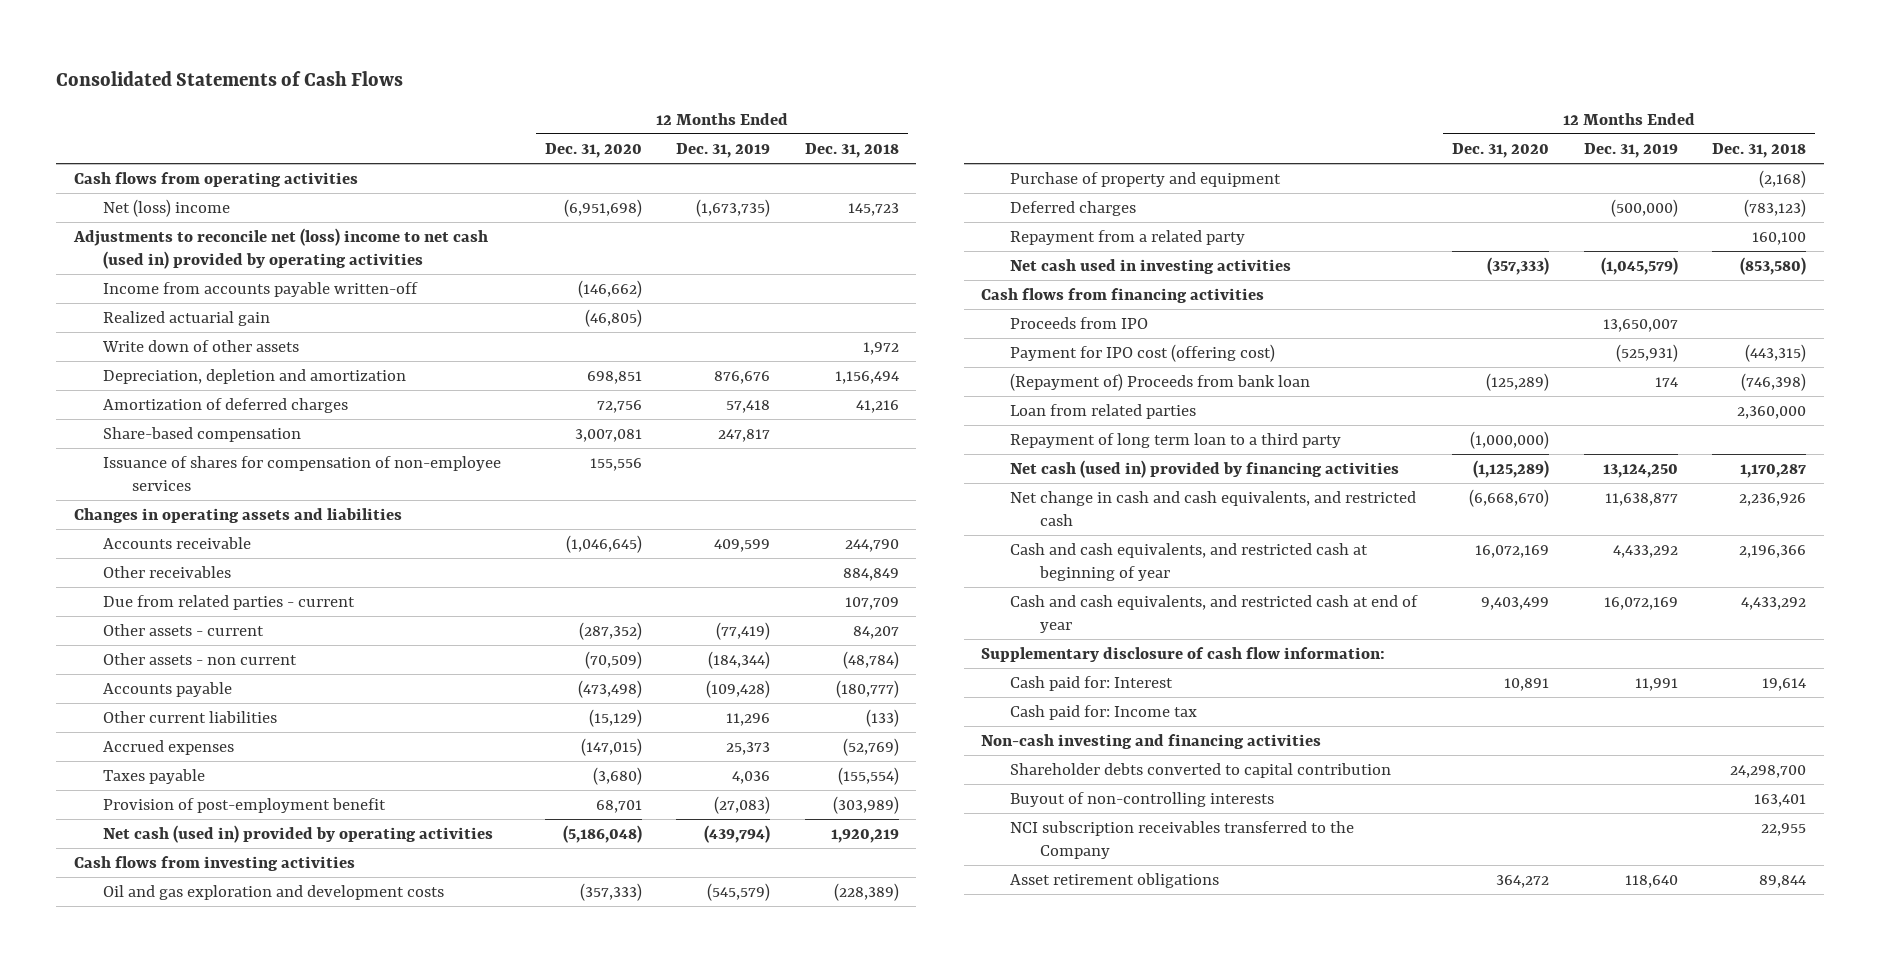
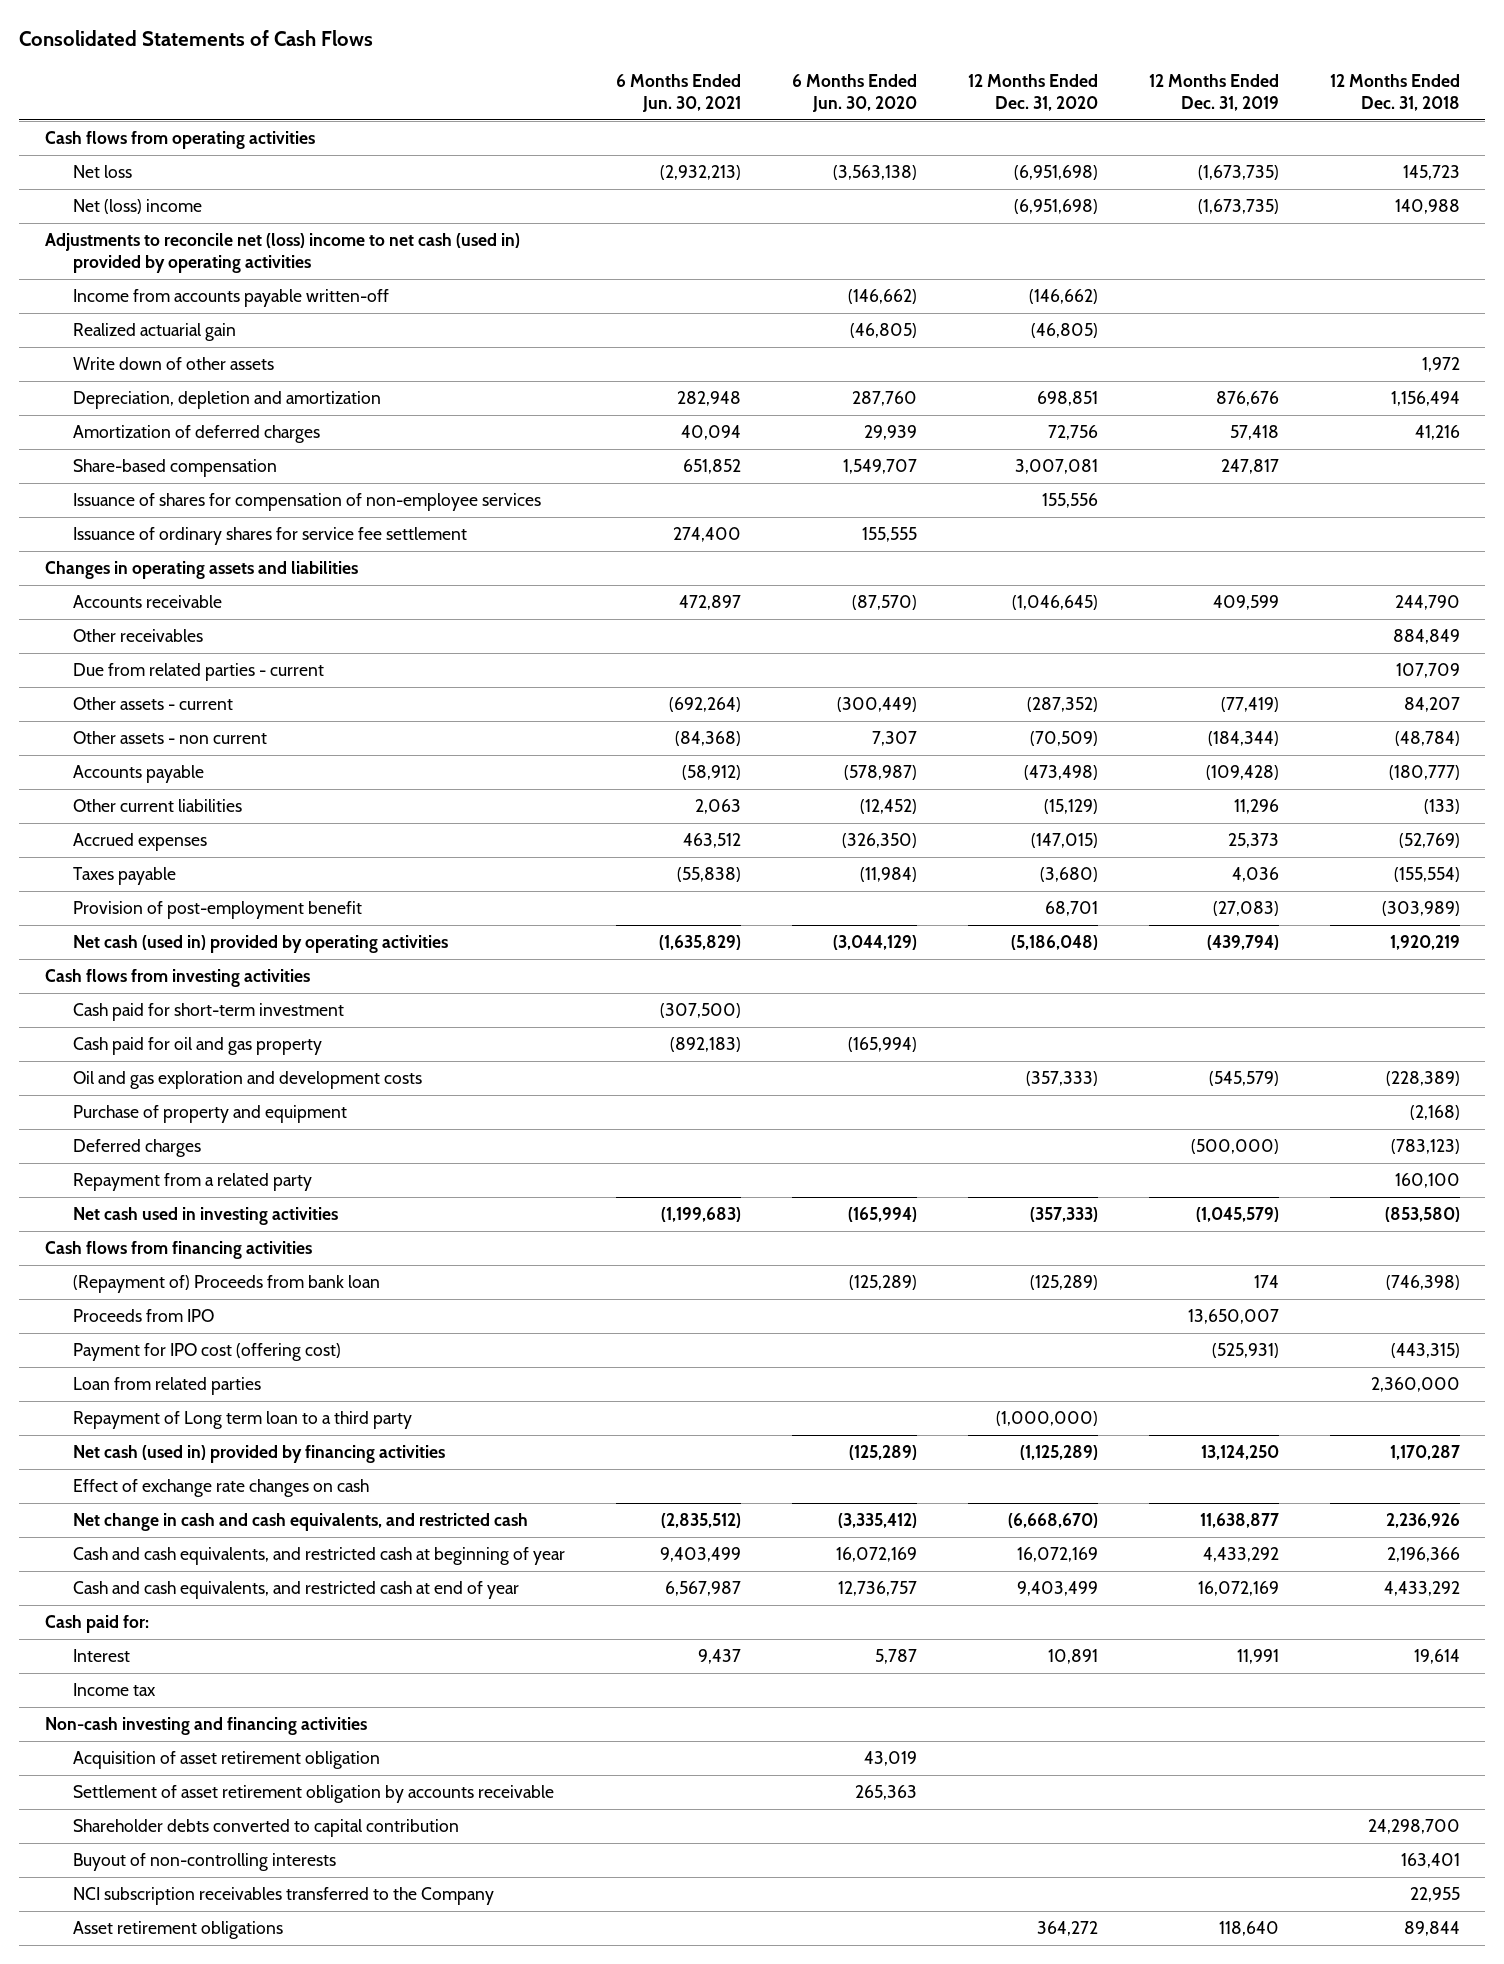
none -> [615,74,741,113] 6 Months Ended Jun. 30, 2021
none -> [791,74,917,113] 6 Months Ended Jun. 30, 2020
none -> [72,165,132,179] Net loss
[847,203,899,217] 145,723 -> [1394,199,1460,215] 140,988
none -> [72,527,467,546] Issuance of ordinary shares for service fee settlement
none -> [72,1003,344,1022] Cash paid for short-term investment
none -> [72,1037,322,1056] Cash paid for oil and gas property
[1010,373,1311,392] (Repayment of) Proceeds from bank loan -> [72,1275,380,1294] (Repayment of) Proceeds from bank loan
[1010,433,1342,449] Repayment of long term loan to a third party -> [72,1411,412,1430] Repayment of Long term loan to a third party
none -> [72,1479,369,1498] Effect of exchange rate changes on cash
[980,647,1385,663] Supplementary disclosure of cash flow information: -> none
none -> [44,1615,149,1634] Cash paid for:
[1010,676,1174,692] Cash paid for: Interest -> [72,1649,130,1663] Interest
[1010,705,1198,721] Cash paid for: Income tax -> [72,1683,156,1697] Income tax
none -> [72,1751,380,1770] Acquisition of asset retirement obligation
none -> [72,1785,554,1804] Settlement of asset retirement obligation by accounts receivable

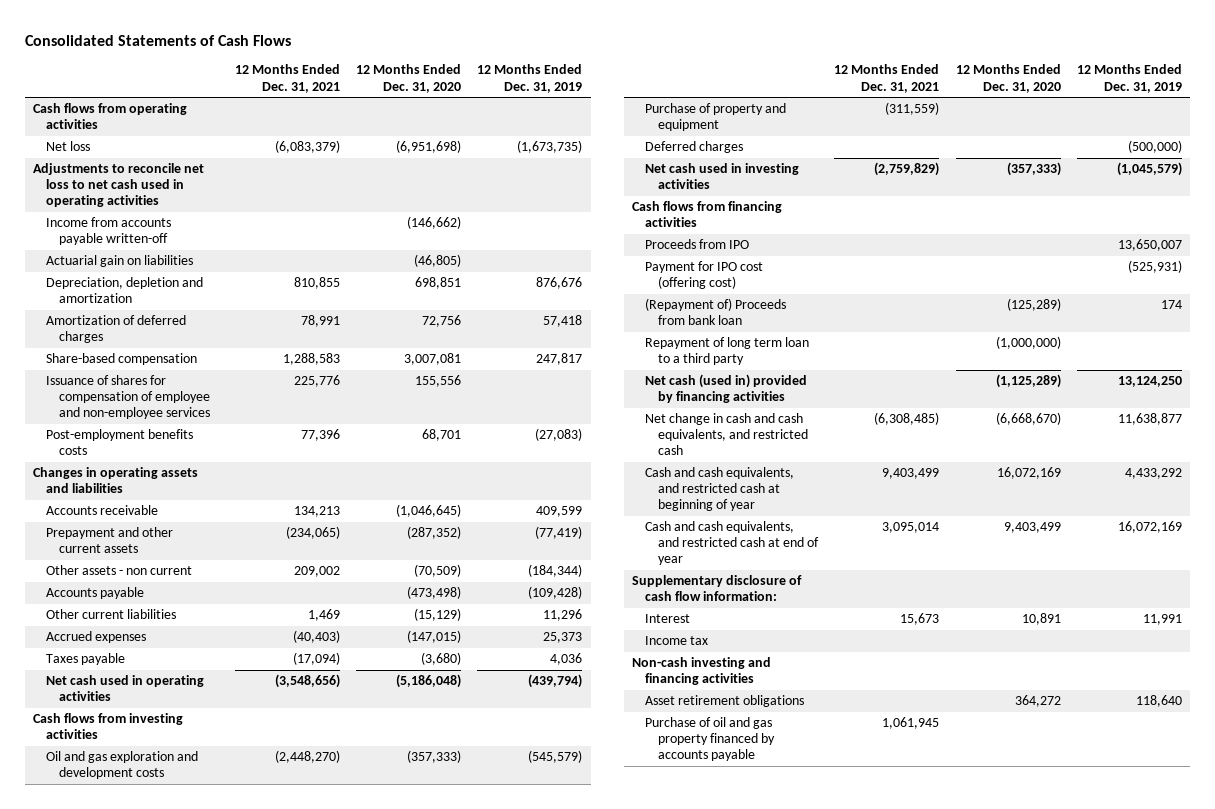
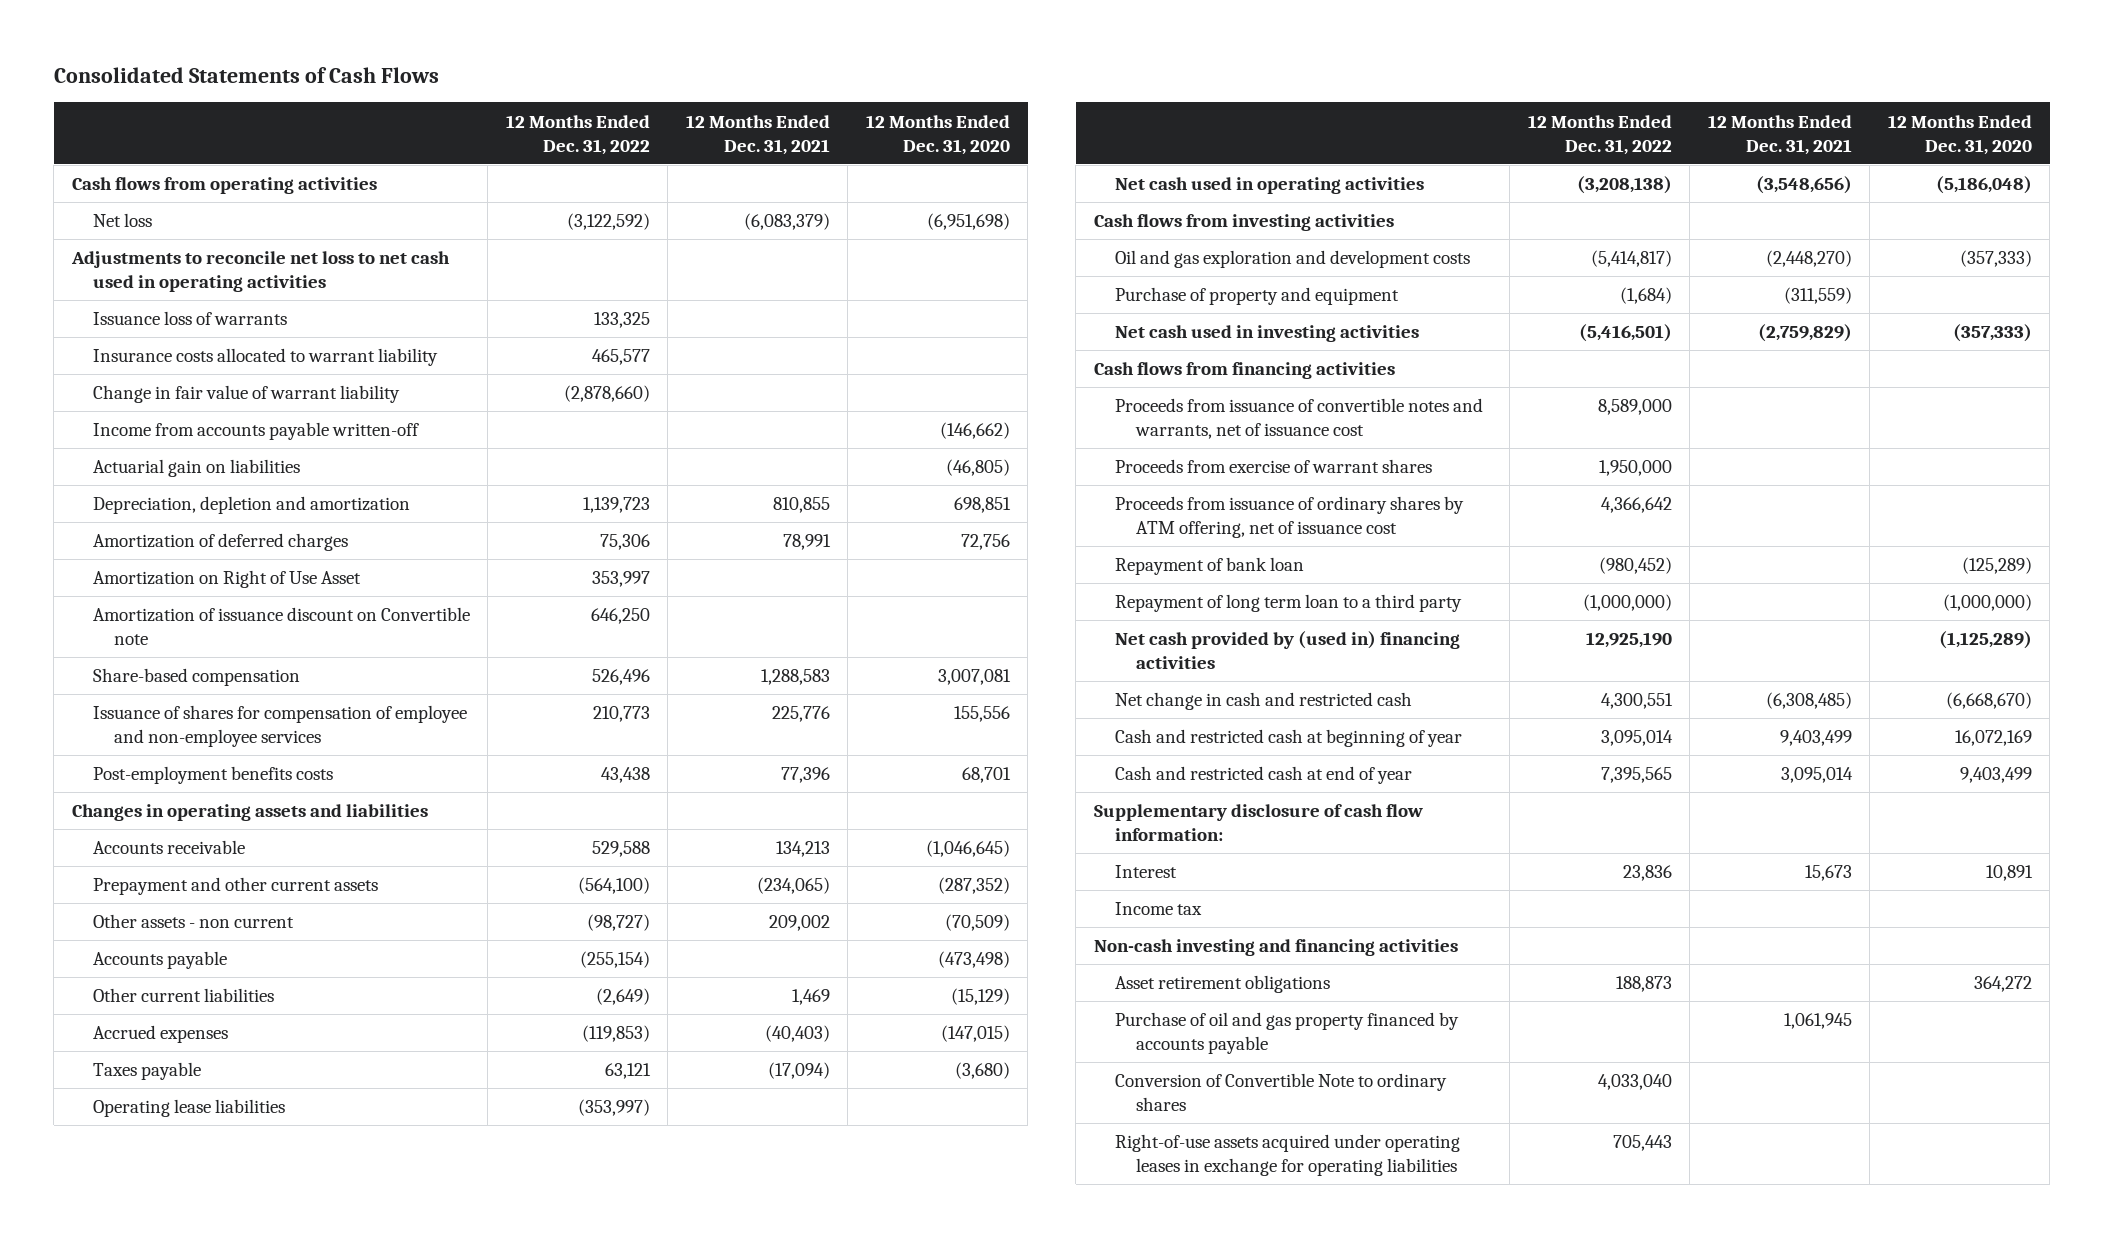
[477,64,583,93] 12 Months Ended Dec. 31, 2019 -> none
none -> [505,114,650,155] 12 Months Ended Dec. 31, 2022
none -> [92,311,287,326] Issuance loss of warrants
none -> [92,348,438,367] Insurance costs allocated to warrant liability
none -> [92,385,400,404] Change in fair value of warrant liability
none -> [92,570,361,589] Amortization on Right of Use Asset
none -> [92,607,470,646] Amortization of issuance discount on Convertible note
none -> [92,1099,285,1118] Operating lease liabilities
[645,141,744,154] Deferred charges -> none
[645,239,750,250] Proceeds from IPO -> none
[645,261,764,290] Payment for IPO cost (offering cost) -> none
none -> [1114,398,1483,440] Proceeds from issuance of convertible notes and warrants, net of issuance cost
none -> [1114,459,1432,474] Proceeds from exercise of warrant shares
none -> [1114,496,1464,539] Proceeds from issuance of ordinary shares by ATM offering, net of issuance cost
[645,298,787,326] (Repayment of) Proceeds from bank loan -> [1114,557,1304,576] Repayment of bank loan
[645,374,808,404] Net cash (used in) provided by financing activities -> [1114,631,1460,670] Net cash provided by (used in) financing activities
[645,413,809,456] Net change in cash and cash equivalents, and restricted cash -> [1114,692,1412,711] Net change in cash and restricted cash
[645,467,795,512] Cash and cash equivalents, and restricted cash at beginning of year -> [1114,729,1462,748] Cash and restricted cash at beginning of year
[645,521,820,566] Cash and cash equivalents, and restricted cash at end of year -> [1114,766,1412,785] Cash and restricted cash at end of year
none -> [1114,1073,1447,1112] Conversion of Convertible Note to ordinary shares
none -> [1114,1134,1460,1177] Right-of-use assets acquired under operating leases in exchange for operating liabilities

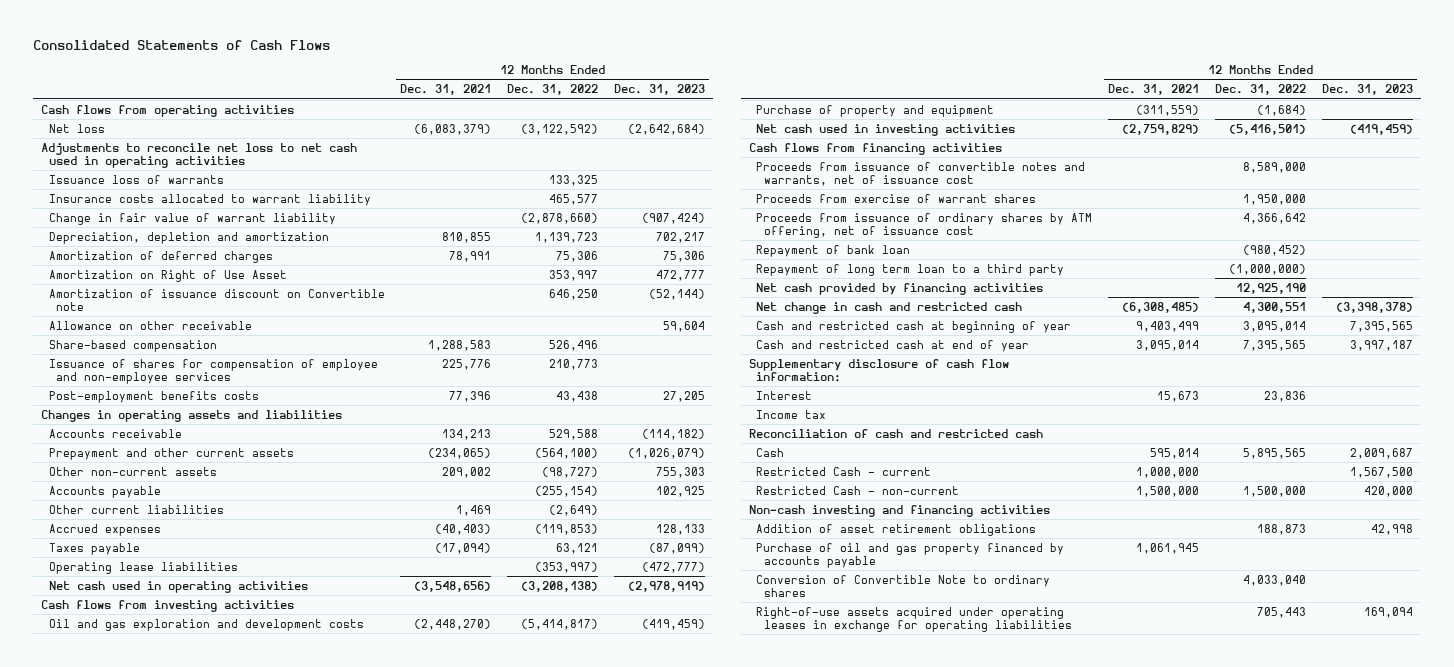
[865,114,1010,155] 12 Months Ended Dec. 31, 2020 -> none
none -> [614,84,706,96] Dec. 31, 2023
[92,422,419,441] Income from accounts payable written-off -> none
[92,459,300,478] Actuarial gain on liabilities -> none
none -> [48,320,252,330] Allowance on other receivable
[92,914,294,929] Other assets - non current -> [48,466,217,476] Other non-current assets
[1114,631,1460,670] Net cash provided by (used in) financing activities -> [756,282,1044,295] Net cash provided by financing activities
none -> [748,428,1043,438] Reconciliation of cash and restricted cash
none -> [756,447,785,457] Cash
none -> [756,466,932,476] Restricted Cash - current
none -> [756,485,960,495] Restricted Cash - non-current
[1114,975,1330,994] Asset retirement obligations -> [756,523,1037,536] Addition of asset retirement obligations

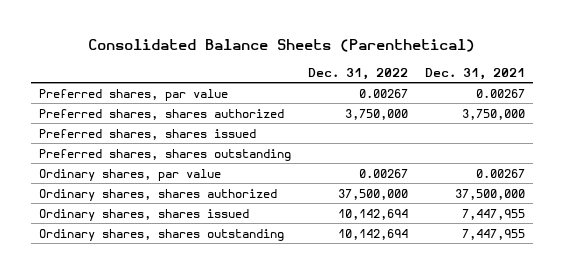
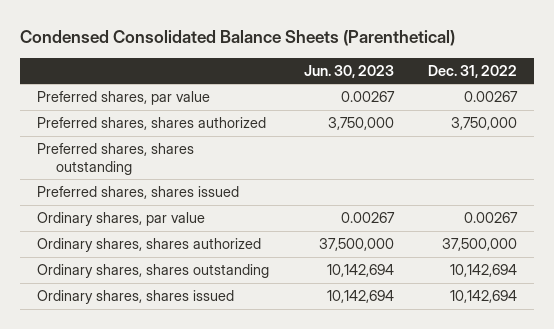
[88,38,476,52] Consolidated Balance Sheets (Parenthetical) -> [19,29,455,46] Condensed Consolidated Balance Sheets (Parenthetical)
[424,67,525,80] Dec. 31, 2021 -> none
none -> [303,64,394,78] Jun. 30, 2023
[39,128,257,140] Preferred shares, shares issued -> [37,186,240,200] Preferred shares, shares issued
[39,208,250,221] Ordinary shares, shares issued -> [37,290,235,305] Ordinary shares, shares issued

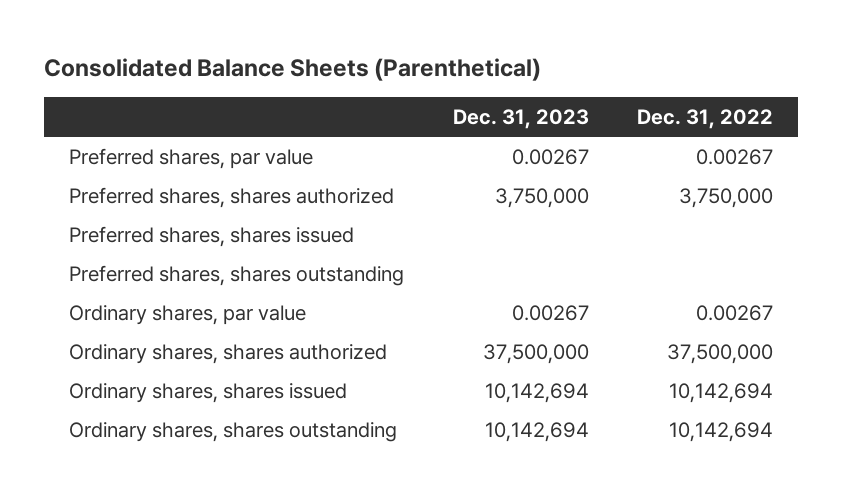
[19,29,455,46] Condensed Consolidated Balance Sheets (Parenthetical) -> [44,58,542,82] Consolidated Balance Sheets (Parenthetical)
[303,64,394,78] Jun. 30, 2023 -> none
none -> [452,108,589,129] Dec. 31, 2023
[37,143,195,175] Preferred shares, shares outstanding -> [68,264,404,286] Preferred shares, shares outstanding
[37,264,270,279] Ordinary shares, shares outstanding -> [68,421,397,442] Ordinary shares, shares outstanding

